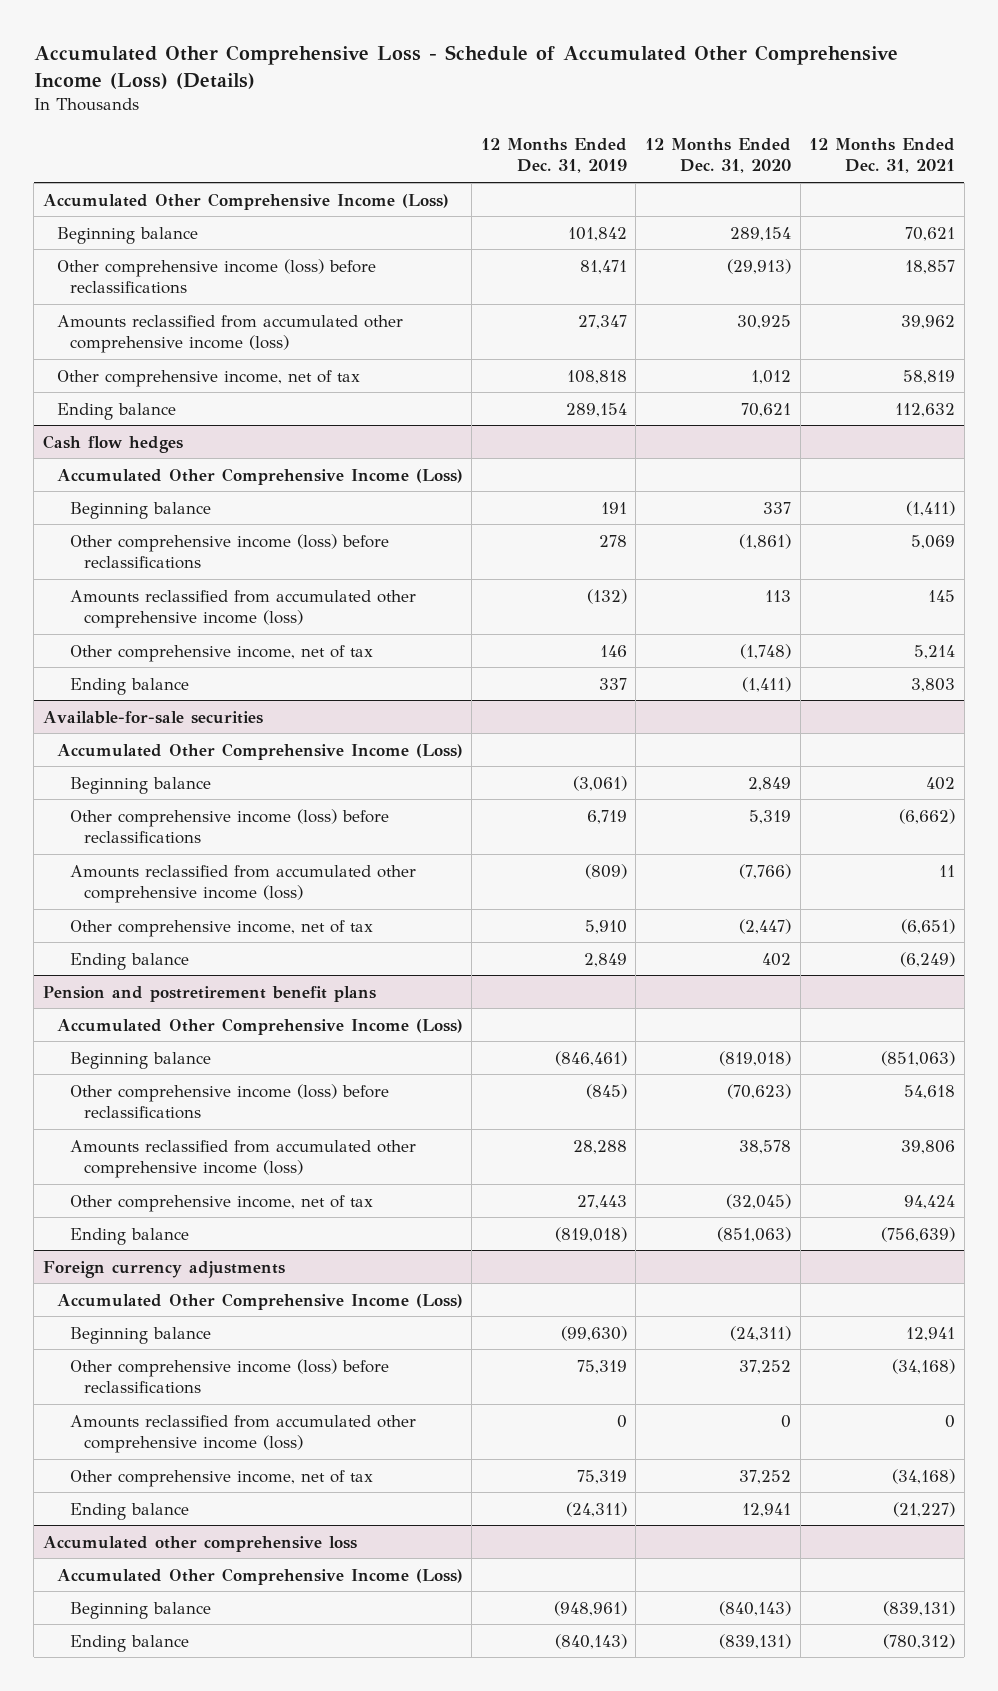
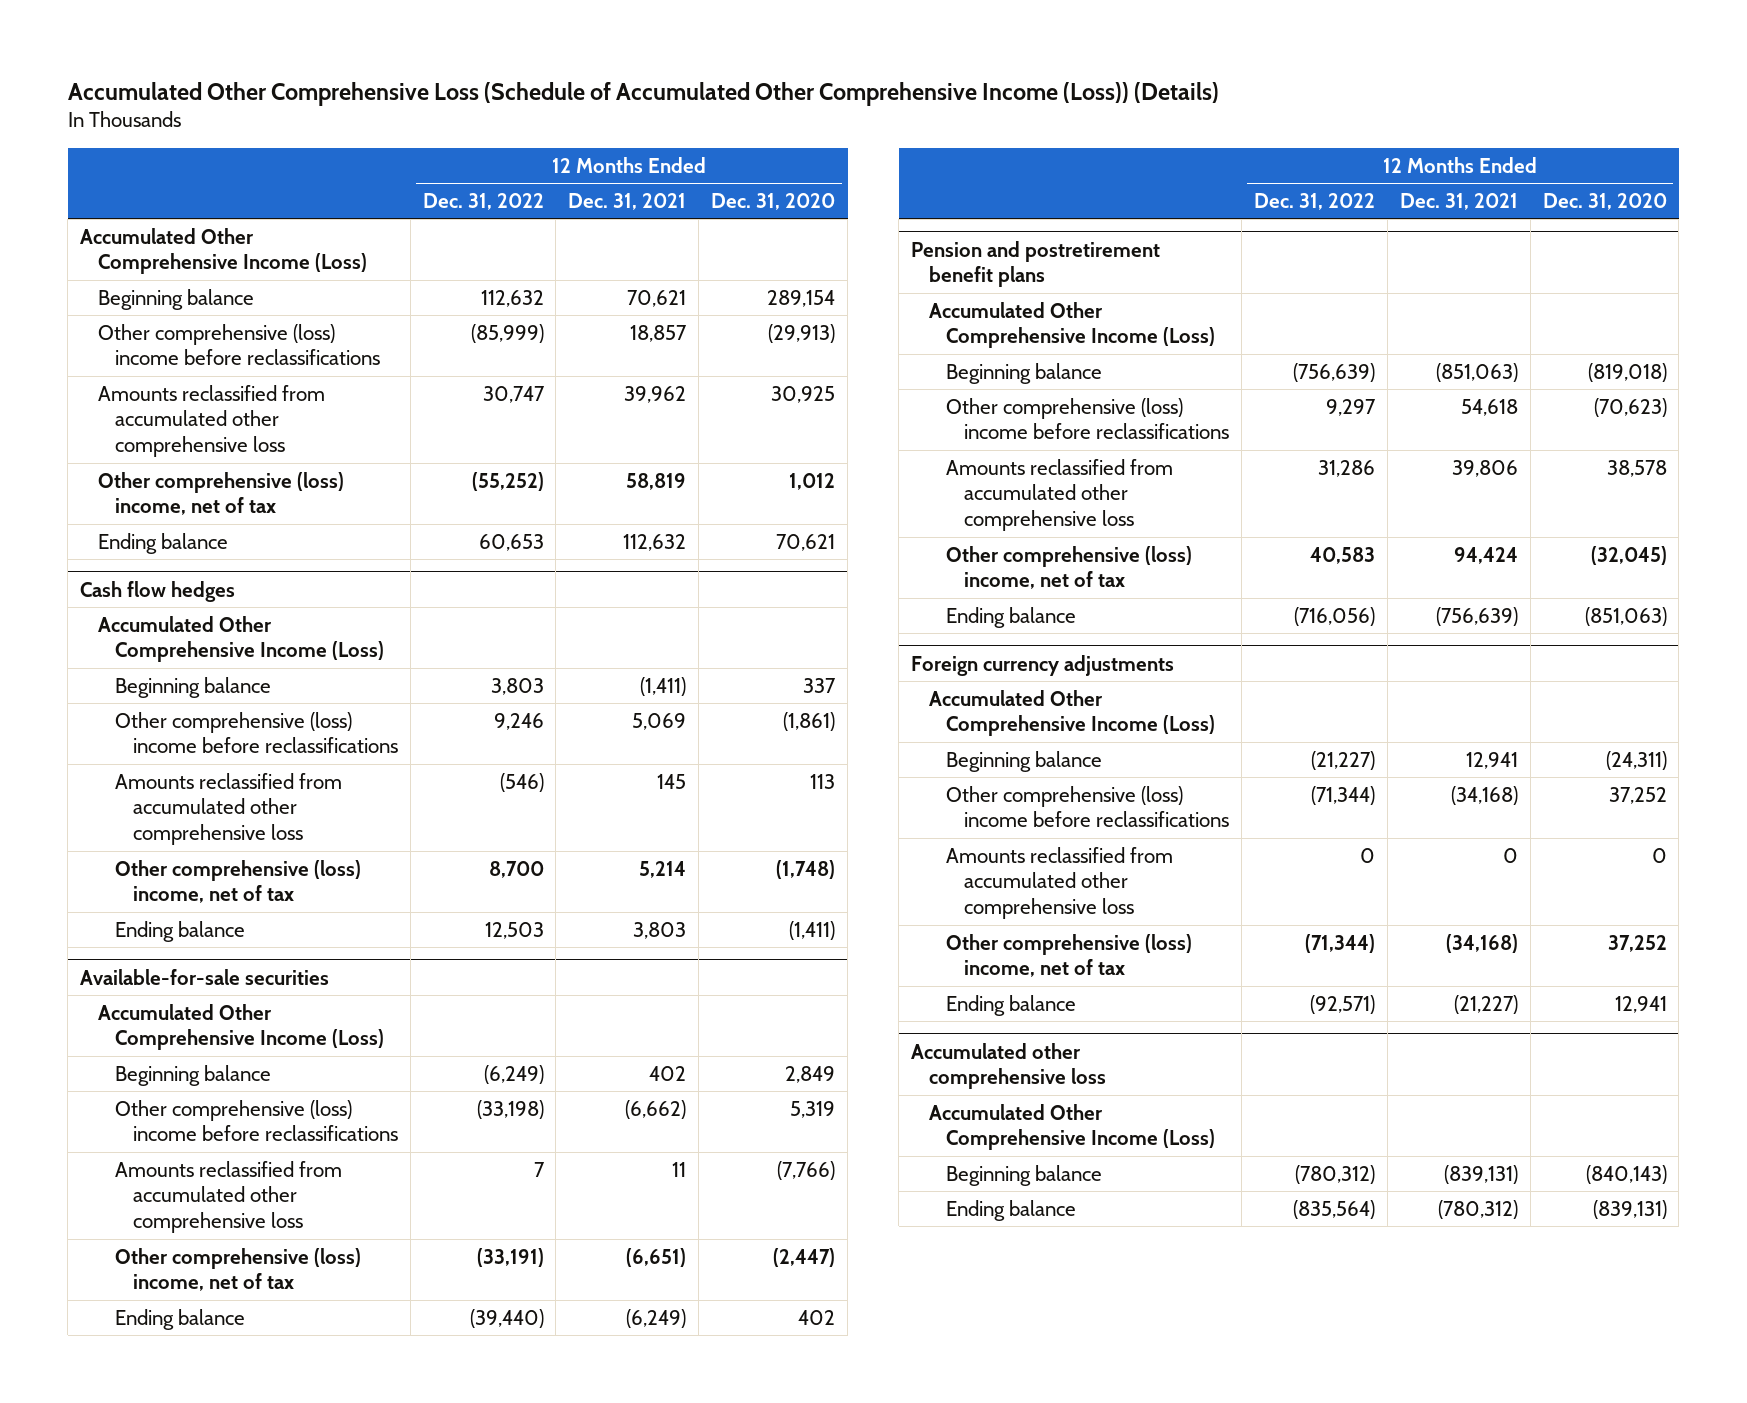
[33,45,898,89] Accumulated Other Comprehensive Loss - Schedule of Accumulated Other Comprehensive Income (Loss) (Details) -> [67,81,1219,106] Accumulated Other Comprehensive Loss (Schedule of Accumulated Other Comprehensive Income (Loss)) (Details)
[480,138,627,174] 12 Months Ended Dec. 31, 2019 -> none
none -> [422,192,544,210] Dec. 31, 2022
[56,258,376,294] Other comprehensive income (loss) before reclassifications -> [97,323,381,366] Other comprehensive (loss) income before reclassifications
[56,314,403,353] Amounts reclassified from accumulated other comprehensive income (loss) -> [97,384,325,458] Amounts reclassified from accumulated other comprehensive loss
[56,369,360,387] Other comprehensive income, net of tax -> [97,471,344,516] Other comprehensive (loss) income, net of tax
[70,533,390,569] Other comprehensive income (loss) before reclassifications -> [115,711,398,754] Other comprehensive (loss) income before reclassifications
[70,589,417,628] Amounts reclassified from accumulated other comprehensive income (loss) -> [115,772,343,846] Amounts reclassified from accumulated other comprehensive loss
[70,644,374,662] Other comprehensive income, net of tax -> [115,859,362,904] Other comprehensive (loss) income, net of tax
[70,808,390,844] Other comprehensive income (loss) before reclassifications -> [115,1099,398,1142] Other comprehensive (loss) income before reclassifications
[70,864,417,903] Amounts reclassified from accumulated other comprehensive income (loss) -> [115,1160,343,1234] Amounts reclassified from accumulated other comprehensive loss
[70,919,374,937] Other comprehensive income, net of tax -> [115,1247,362,1292] Other comprehensive (loss) income, net of tax
[70,1083,390,1119] Other comprehensive income (loss) before reclassifications -> [946,397,1229,440] Other comprehensive (loss) income before reclassifications
[70,1139,417,1178] Amounts reclassified from accumulated other comprehensive income (loss) -> [946,458,1174,532] Amounts reclassified from accumulated other comprehensive loss
[70,1194,374,1212] Other comprehensive income, net of tax -> [946,545,1193,590] Other comprehensive (loss) income, net of tax
[70,1358,390,1394] Other comprehensive income (loss) before reclassifications -> [946,785,1229,828] Other comprehensive (loss) income before reclassifications
[70,1414,417,1453] Amounts reclassified from accumulated other comprehensive income (loss) -> [946,846,1174,920] Amounts reclassified from accumulated other comprehensive loss
[70,1469,374,1487] Other comprehensive income, net of tax -> [946,933,1193,978] Other comprehensive (loss) income, net of tax

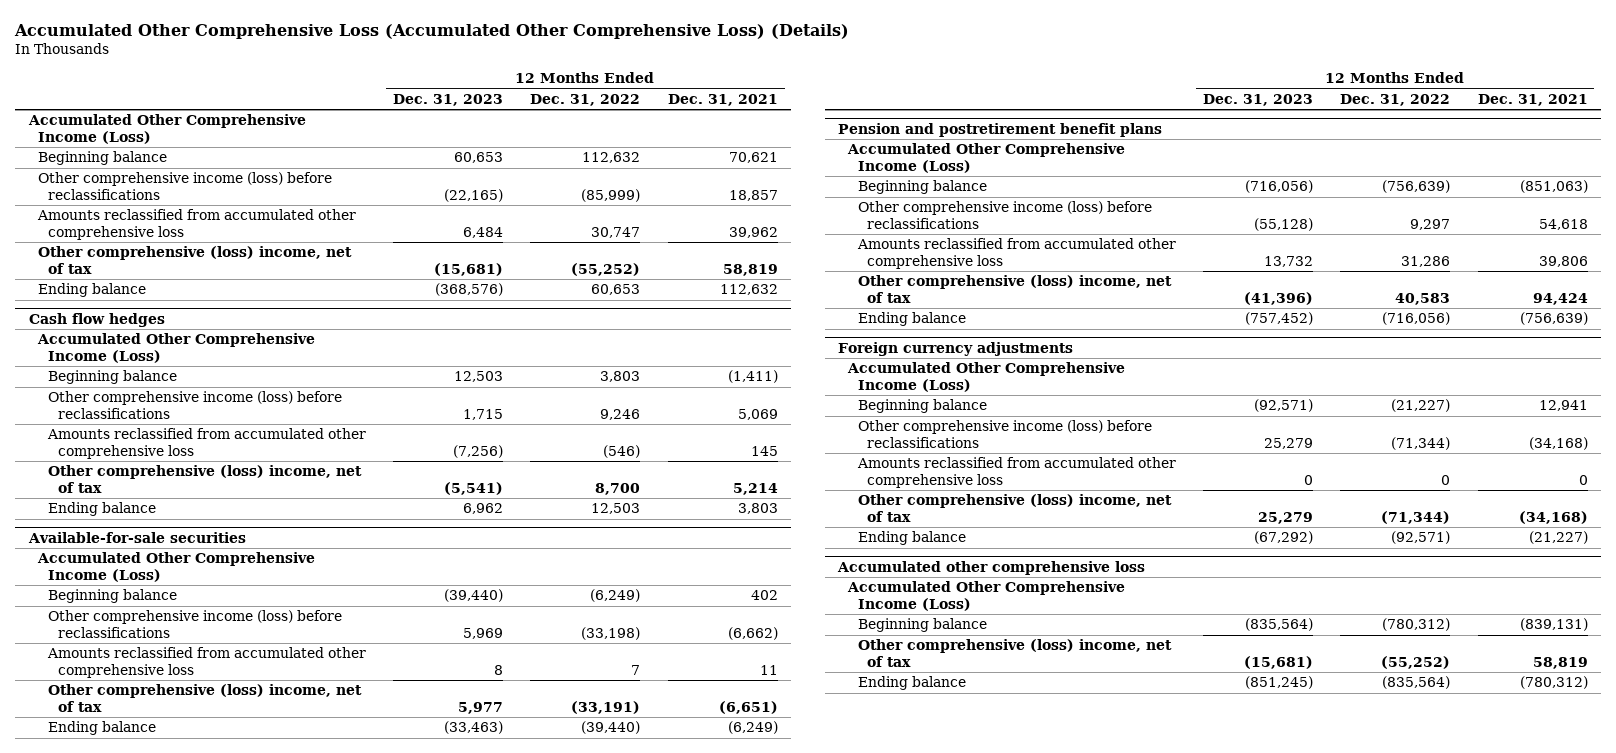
[67,81,1219,106] Accumulated Other Comprehensive Loss (Schedule of Accumulated Other Comprehensive Income (Loss)) (Details) -> [13,23,849,39] Accumulated Other Comprehensive Loss (Accumulated Other Comprehensive Loss) (Details)
[711,192,836,210] Dec. 31, 2020 -> none
none -> [393,93,504,106] Dec. 31, 2023
[97,323,381,366] Other comprehensive (loss) income before reclassifications -> [38,172,333,200] Other comprehensive income (loss) before reclassifications
[115,711,398,754] Other comprehensive (loss) income before reclassifications -> [47,391,342,419] Other comprehensive income (loss) before reclassifications
[115,1099,398,1142] Other comprehensive (loss) income before reclassifications -> [47,610,342,638] Other comprehensive income (loss) before reclassifications
[946,397,1229,440] Other comprehensive (loss) income before reclassifications -> [857,201,1152,229] Other comprehensive income (loss) before reclassifications
[946,785,1229,828] Other comprehensive (loss) income before reclassifications -> [857,420,1152,448] Other comprehensive income (loss) before reclassifications
none -> [857,639,1172,667] Other comprehensive (loss) income, net of tax

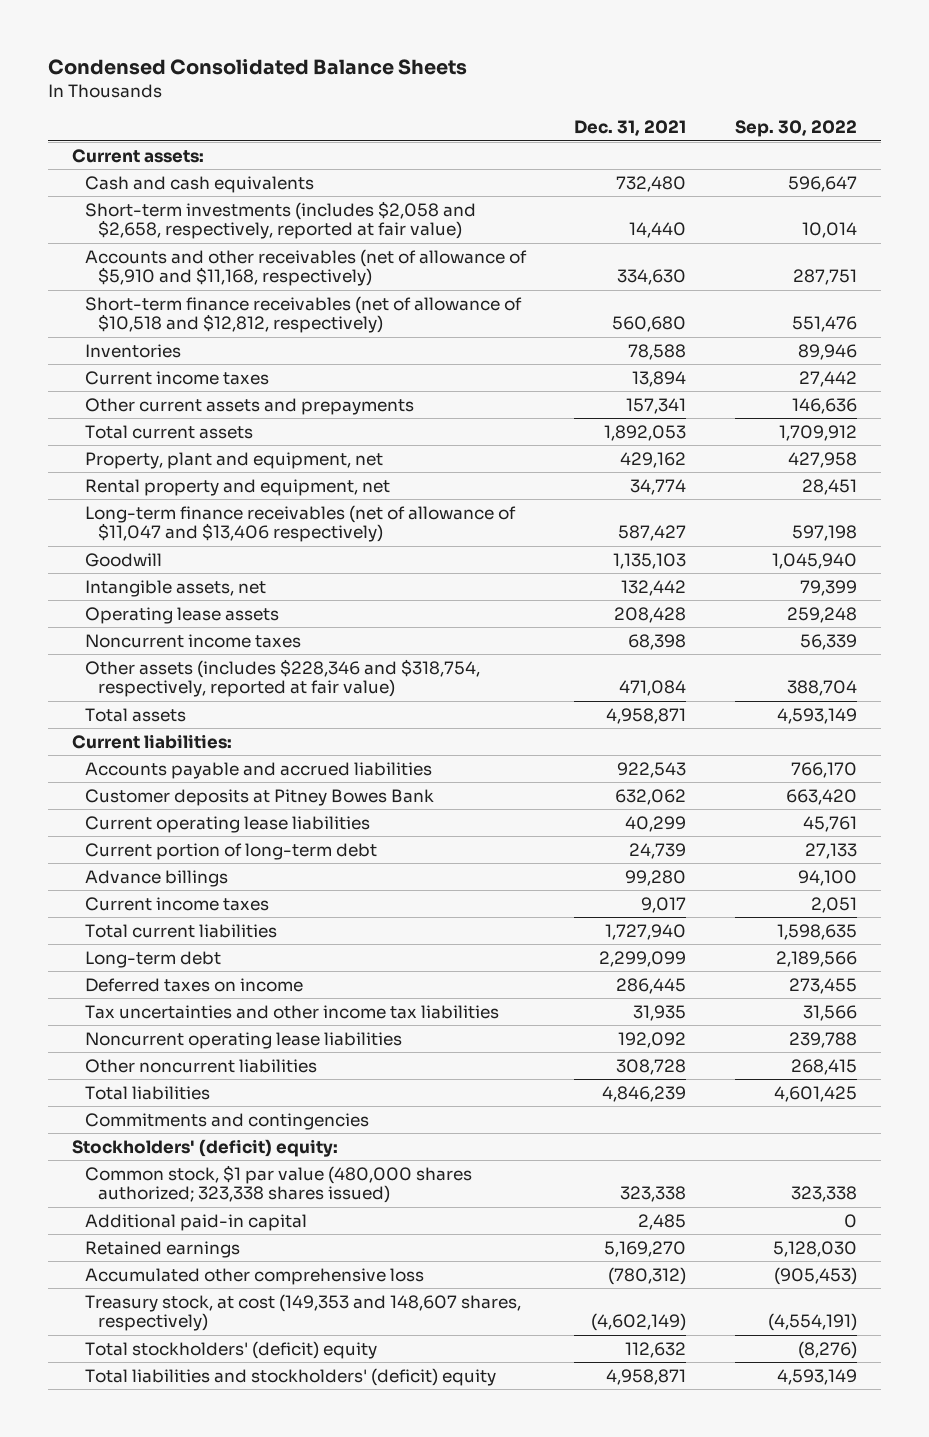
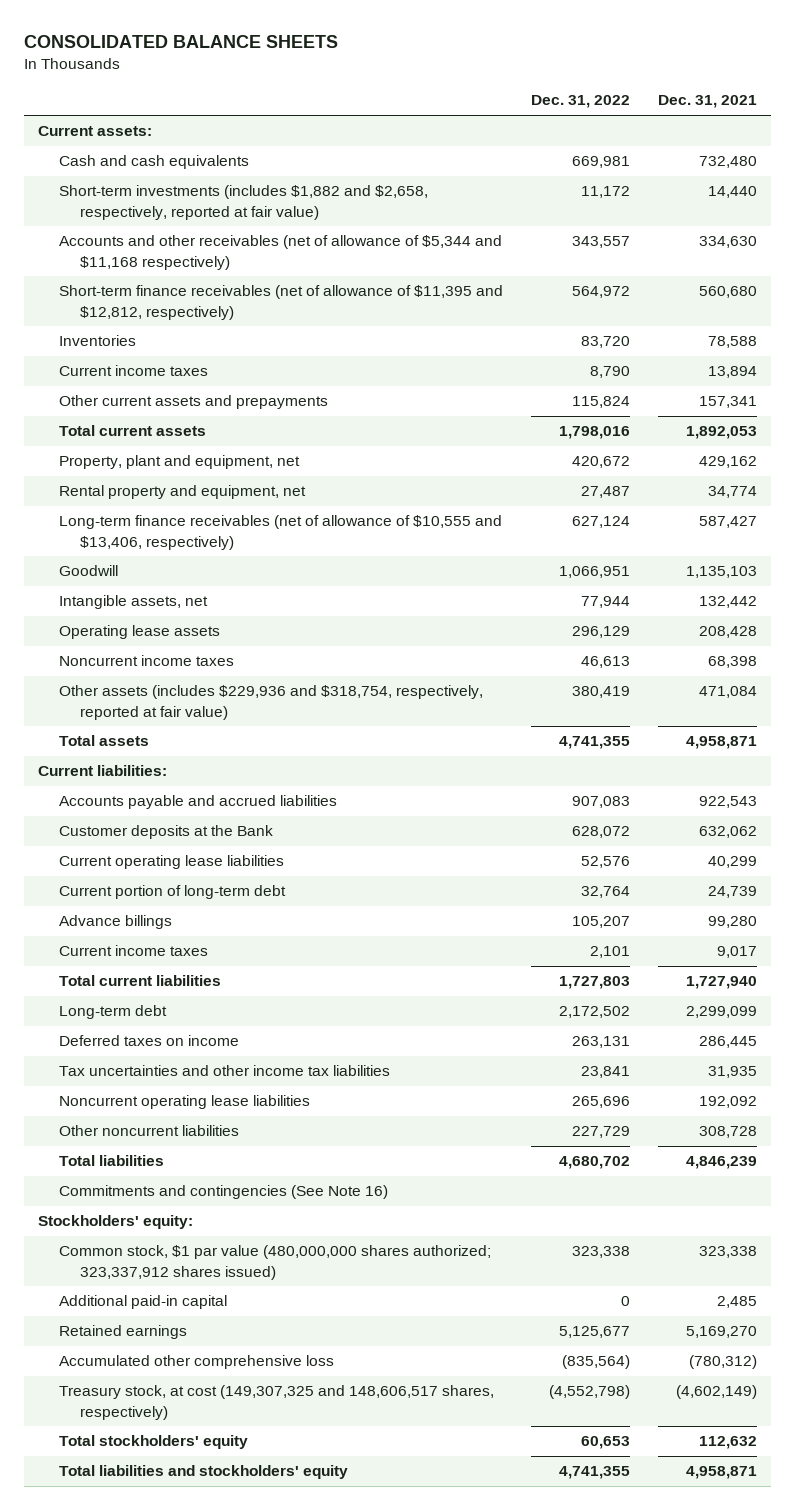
[47,58,467,75] Condensed Consolidated Balance Sheets -> [24,35,339,49] CONSOLIDATED BALANCE SHEETS
[734,120,857,138] Sep. 30, 2022 -> none
none -> [530,95,630,109] Dec. 31, 2022
[84,200,476,240] Short-term investments (includes $2,058 and $2,658, respectively, reported at fair value) -> [58,185,428,220] Short-term investments (includes $1,882 and $2,658, respectively, reported at fair value)
[84,248,527,287] Accounts and other receivables (net of allowance of $5,910 and $11,168, respectively) -> [58,235,502,270] Accounts and other receivables (net of allowance of $5,344 and $11,168 respectively)
[84,295,522,334] Short-term finance receivables (net of allowance of $10,518 and $12,812, respectively) -> [58,285,503,320] Short-term finance receivables (net of allowance of $11,395 and $12,812, respectively)
[84,504,516,543] Long-term finance receivables (net of allowance of $11,047 and $13,406 respectively) -> [58,515,502,550] Long-term finance receivables (net of allowance of $10,555 and $13,406, respectively)
[84,658,480,698] Other assets (includes $228,346 and $318,754, respectively, reported at fair value) -> [58,685,483,720] Other assets (includes $229,936 and $318,754, respectively, reported at fair value)
[84,788,434,806] Customer deposits at Pitney Bowes Bank -> [58,825,273,840] Customer deposits at the Bank
[84,1112,369,1130] Commitments and contingencies -> [58,1185,388,1200] Commitments and contingencies (See Note 16)
[72,1138,339,1157] Stockholders' (deficit) equity: -> [37,1215,193,1230] Stockholders' equity:
[84,1164,472,1204] Common stock, $1 par value (480,000 shares authorized; 323,338 shares issued) -> [58,1245,491,1280] Common stock, $1 par value (480,000,000 shares authorized; 323,337,912 shares issued)
[84,1293,521,1332] Treasury stock, at cost (149,353 and 148,607 shares, respectively) -> [58,1385,494,1420] Treasury stock, at cost (149,307,325 and 148,606,517 shares, respectively)
[84,1340,377,1359] Total stockholders' (deficit) equity -> [58,1435,248,1450] Total stockholders' equity
[84,1367,496,1386] Total liabilities and stockholders' (deficit) equity -> [58,1465,348,1480] Total liabilities and stockholders' equity

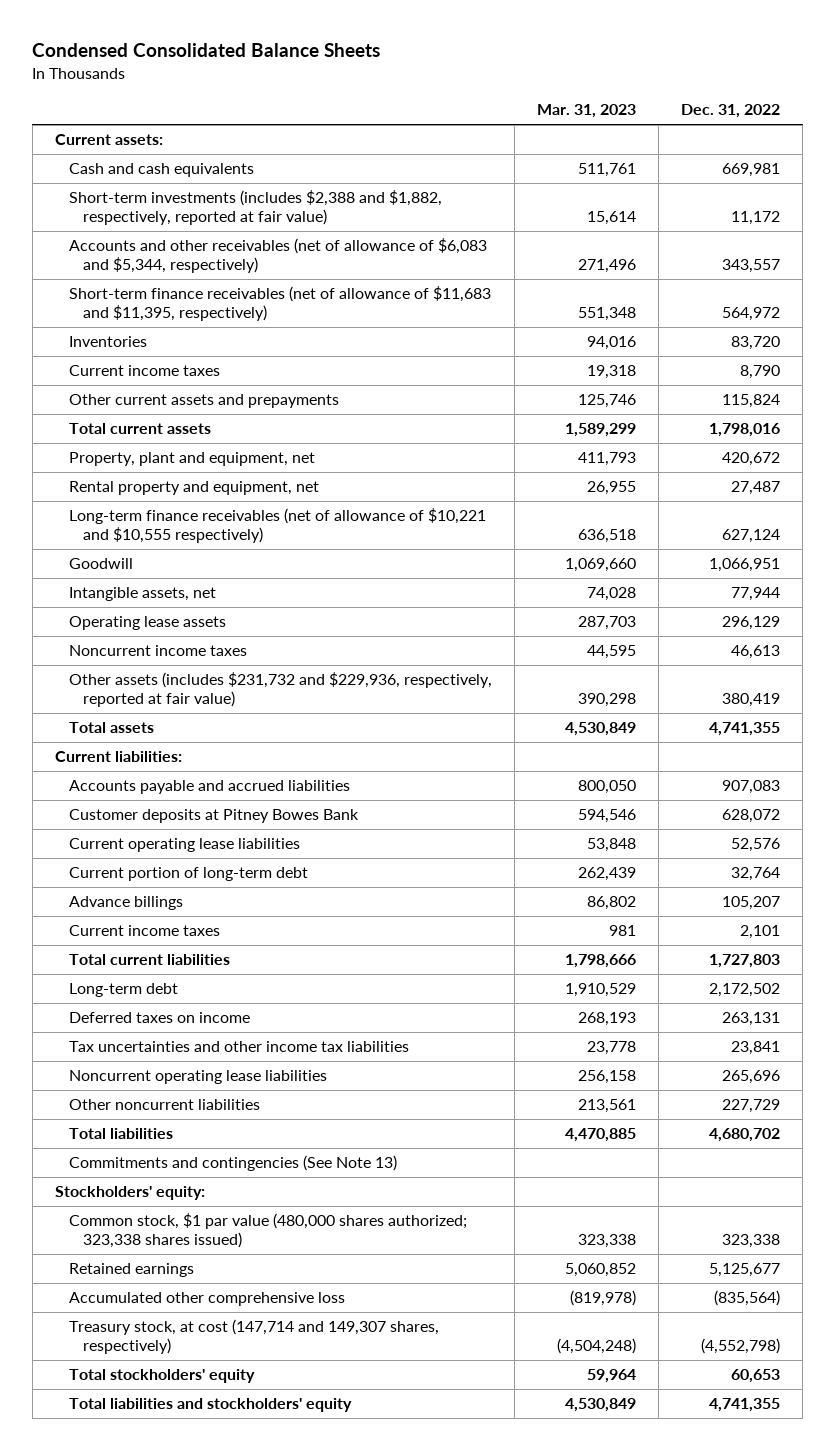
[24,35,339,49] CONSOLIDATED BALANCE SHEETS -> [32,43,381,58] Condensed Consolidated Balance Sheets
[657,95,757,109] Dec. 31, 2021 -> none
none -> [537,104,637,119] Mar. 31, 2023
[58,185,428,220] Short-term investments (includes $1,882 and $2,658, respectively, reported at fair value) -> [68,190,442,225] Short-term investments (includes $2,388 and $1,882, respectively, reported at fair value)
[58,235,502,270] Accounts and other receivables (net of allowance of $5,344 and $11,168 respectively) -> [68,238,487,273] Accounts and other receivables (net of allowance of $6,083 and $5,344, respectively)
[58,285,503,320] Short-term finance receivables (net of allowance of $11,395 and $12,812, respectively) -> [68,286,491,321] Short-term finance receivables (net of allowance of $11,683 and $11,395, respectively)
[58,515,502,550] Long-term finance receivables (net of allowance of $10,555 and $13,406, respectively) -> [68,508,486,543] Long-term finance receivables (net of allowance of $10,221 and $10,555 respectively)
[58,685,483,720] Other assets (includes $229,936 and $318,754, respectively, reported at fair value) -> [68,672,492,707] Other assets (includes $231,732 and $229,936, respectively, reported at fair value)
[58,825,273,840] Customer deposits at the Bank -> [68,809,359,824] Customer deposits at Pitney Bowes Bank
[58,1185,388,1200] Commitments and contingencies (See Note 16) -> [68,1155,397,1172] Commitments and contingencies (See Note 13)
[58,1295,227,1310] Additional paid-in capital -> none
[58,1245,491,1280] Common stock, $1 par value (480,000,000 shares authorized; 323,337,912 shares issued) -> [68,1213,467,1248] Common stock, $1 par value (480,000 shares authorized; 323,338 shares issued)
[58,1385,494,1420] Treasury stock, at cost (149,307,325 and 148,606,517 shares, respectively) -> [68,1319,439,1354] Treasury stock, at cost (147,714 and 149,307 shares, respectively)

